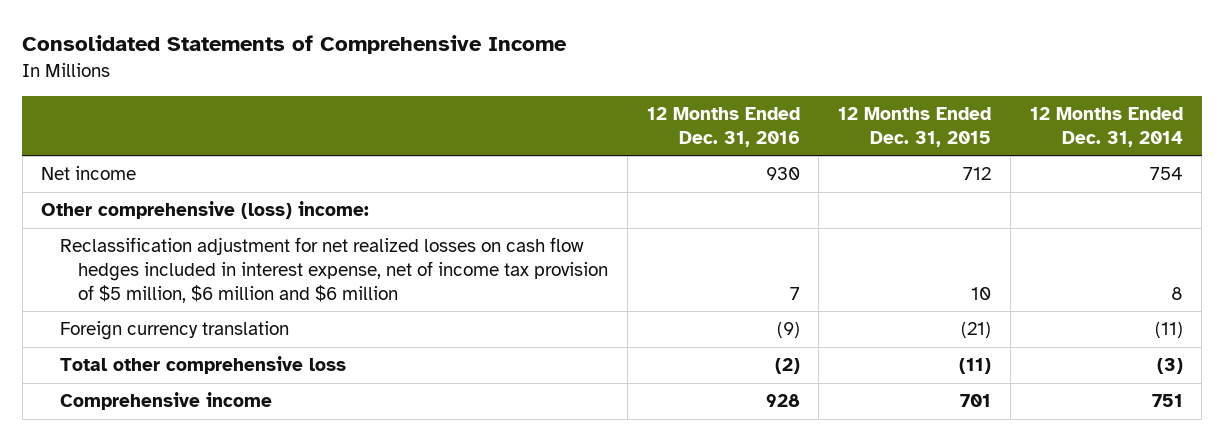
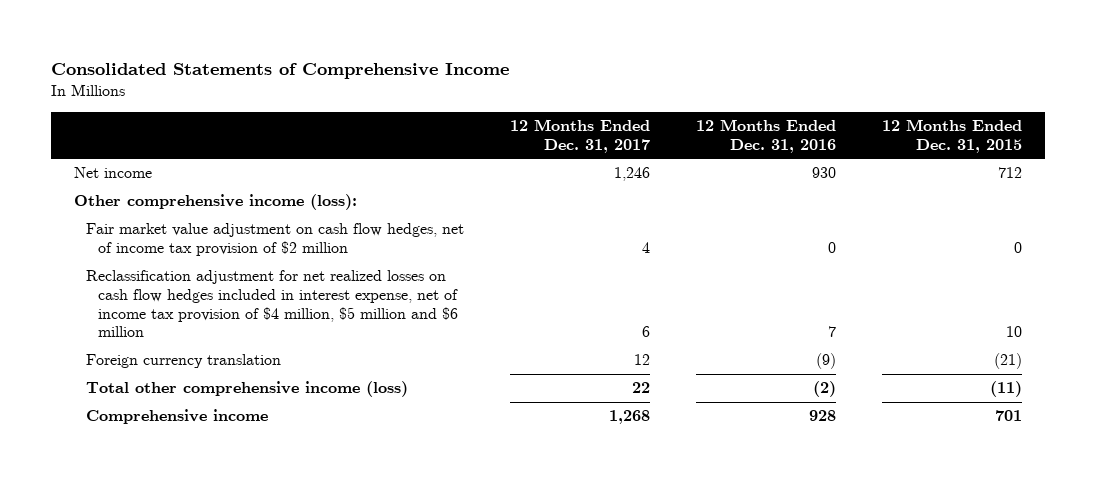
[1029,107,1183,147] 12 Months Ended Dec. 31, 2014 -> none
none -> [510,119,651,153] 12 Months Ended Dec. 31, 2017
[41,201,370,220] Other comprehensive (loss) income: -> [73,194,357,211] Other comprehensive income (loss):
none -> [85,223,464,257] Fair market value adjustment on cash flow hedges, net of income tax provision of $2 million
[59,237,609,303] Reclassification adjustment for net realized losses on cash flow hedges included in interest expense, net of income tax provision of $5 million, $6 million and $6 million -> [85,270,458,338] Reclassification adjustment for net realized losses on cash flow hedges included in interest expense, net of income tax provision of $4 million, $5 million and $6 million
[59,356,346,375] Total other comprehensive loss -> [85,381,408,398] Total other comprehensive income (loss)

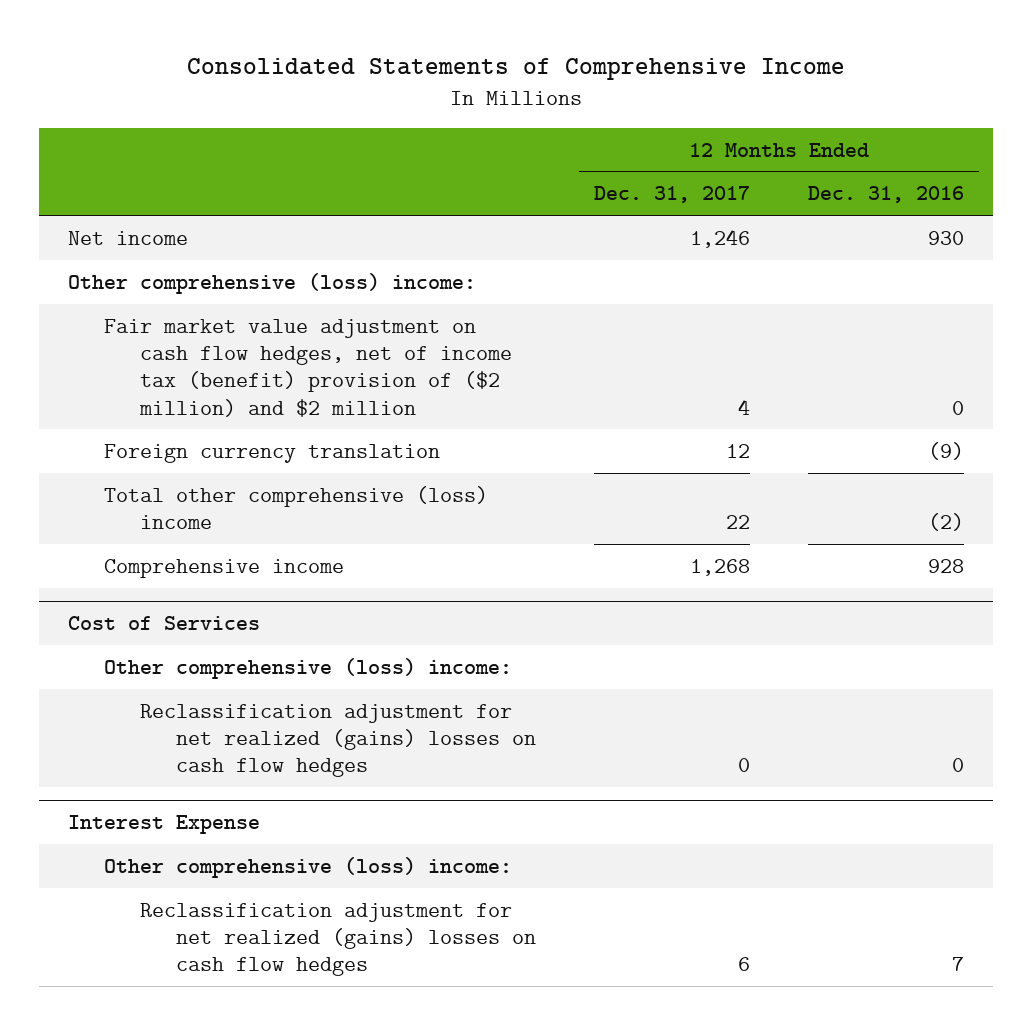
[882,119,1023,153] 12 Months Ended Dec. 31, 2015 -> none
[85,270,458,338] Reclassification adjustment for net realized losses on cash flow hedges included in interest expense, net of income tax provision of $4 million, $5 million and $6 million -> none
[73,194,357,211] Other comprehensive income (loss): -> [67,272,476,294] Other comprehensive (loss) income:
[85,223,464,257] Fair market value adjustment on cash flow hedges, net of income tax provision of $2 million -> [103,318,512,417] Fair market value adjustment on cash flow hedges, net of income tax (benefit) provision of ($2 million) and $2 million
[85,381,408,398] Total other comprehensive income (loss) -> [103,485,488,530] Total other comprehensive (loss) income
none -> [67,616,260,631] Cost of Services
none -> [103,657,512,679] Other comprehensive (loss) income:
none -> [139,703,536,778] Reclassification adjustment for net realized (gains) losses on cash flow hedges
none -> [67,815,260,835] Interest Expense
none -> [103,856,512,878] Other comprehensive (loss) income:
none -> [139,902,536,977] Reclassification adjustment for net realized (gains) losses on cash flow hedges

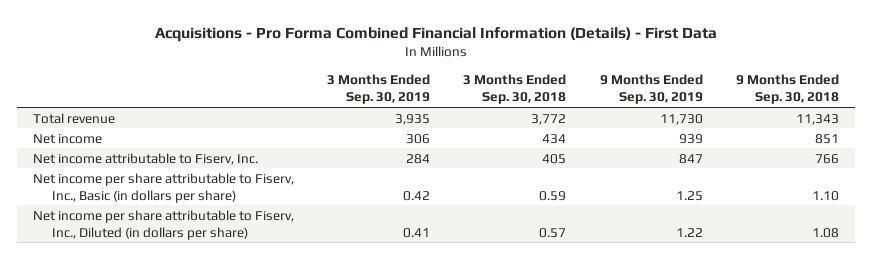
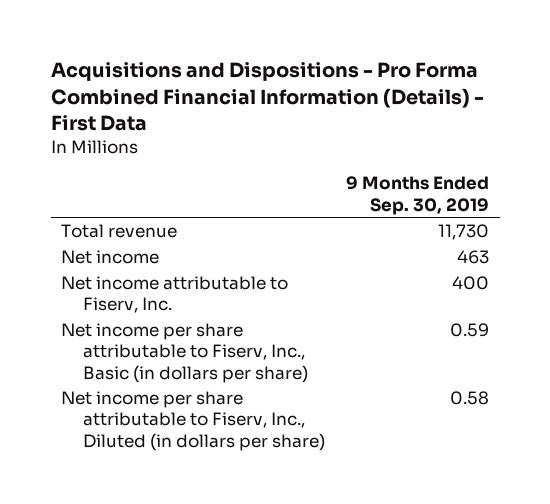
[154,26,717,42] Acquisitions - Pro Forma Combined Financial Information (Details) - First Data -> [50,62,484,132] Acquisitions and Dispositions - Pro Forma Combined Financial Information (Details) - First Data
[327,74,431,105] 3 Months Ended Sep. 30, 2019 -> none
[463,74,567,105] 3 Months Ended Sep. 30, 2018 -> none
[735,74,839,105] 9 Months Ended Sep. 30, 2018 -> none
[678,133,703,144] 939 -> [456,250,489,265] 463
[678,153,703,164] 847 -> [451,276,489,291] 400
[675,190,703,201] 1.25 -> [449,323,489,338] 0.59
[675,227,703,237] 1.22 -> [449,391,489,406] 0.58

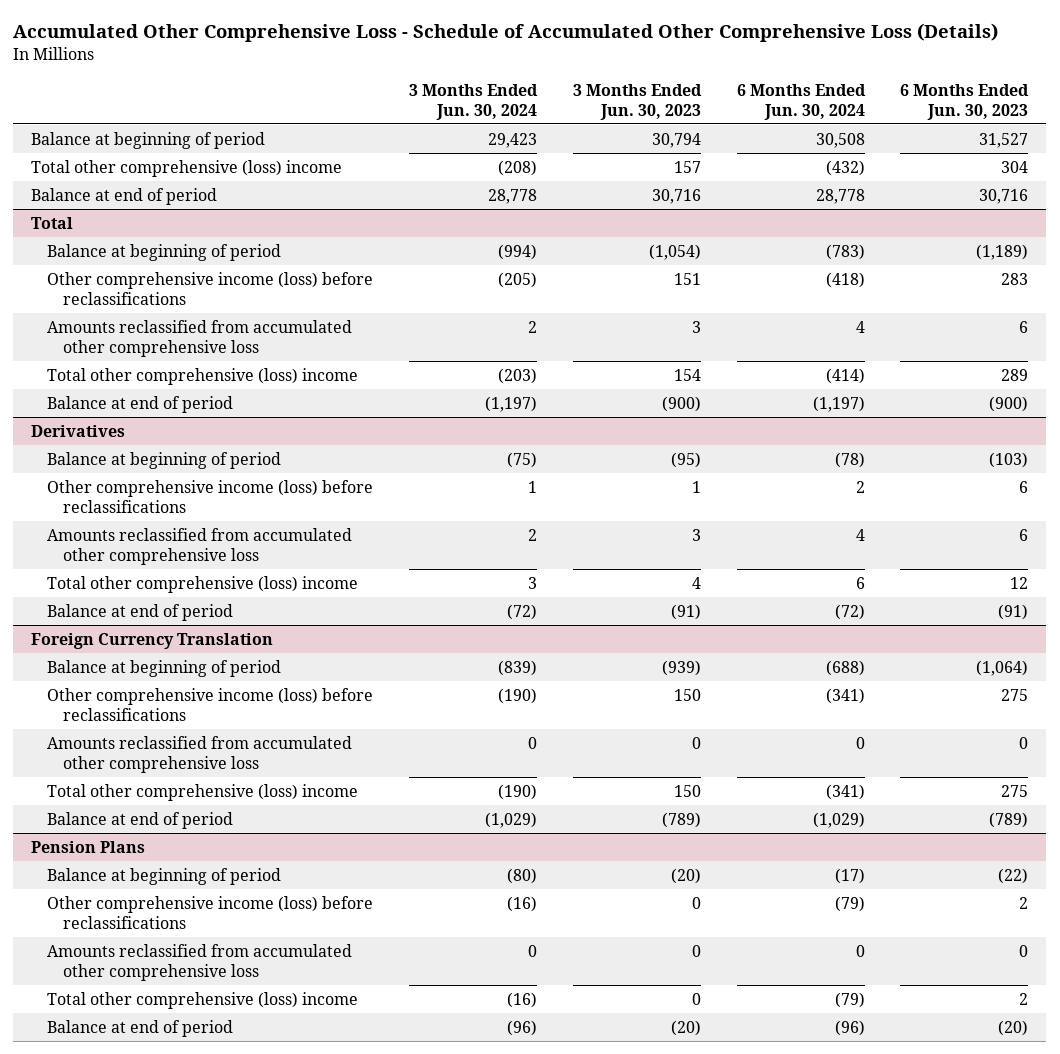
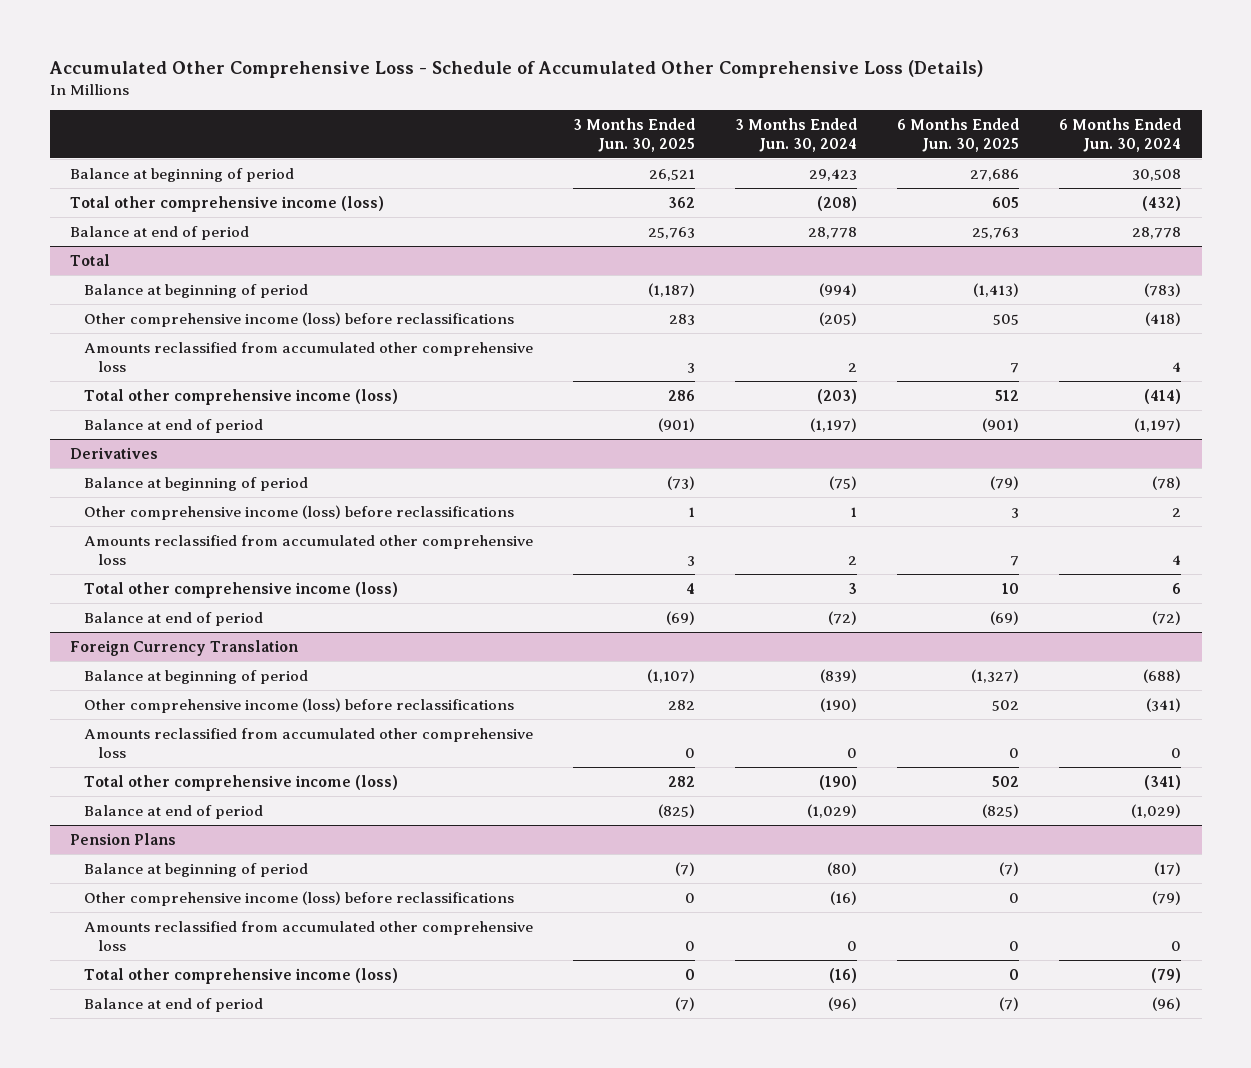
[572,83,702,120] 3 Months Ended Jun. 30, 2023 -> none
[900,83,1030,120] 6 Months Ended Jun. 30, 2023 -> none
none -> [573,117,696,152] 3 Months Ended Jun. 30, 2025
none -> [897,117,1020,152] 6 Months Ended Jun. 30, 2025
[31,159,343,177] Total other comprehensive (loss) income -> [69,195,384,212] Total other comprehensive income (loss)
[47,367,359,385] Total other comprehensive (loss) income -> [83,388,398,405] Total other comprehensive income (loss)
[47,575,359,593] Total other comprehensive (loss) income -> [83,581,398,598] Total other comprehensive income (loss)
[47,783,359,801] Total other comprehensive (loss) income -> [83,774,398,791] Total other comprehensive income (loss)
[47,991,359,1009] Total other comprehensive (loss) income -> [83,967,398,984] Total other comprehensive income (loss)

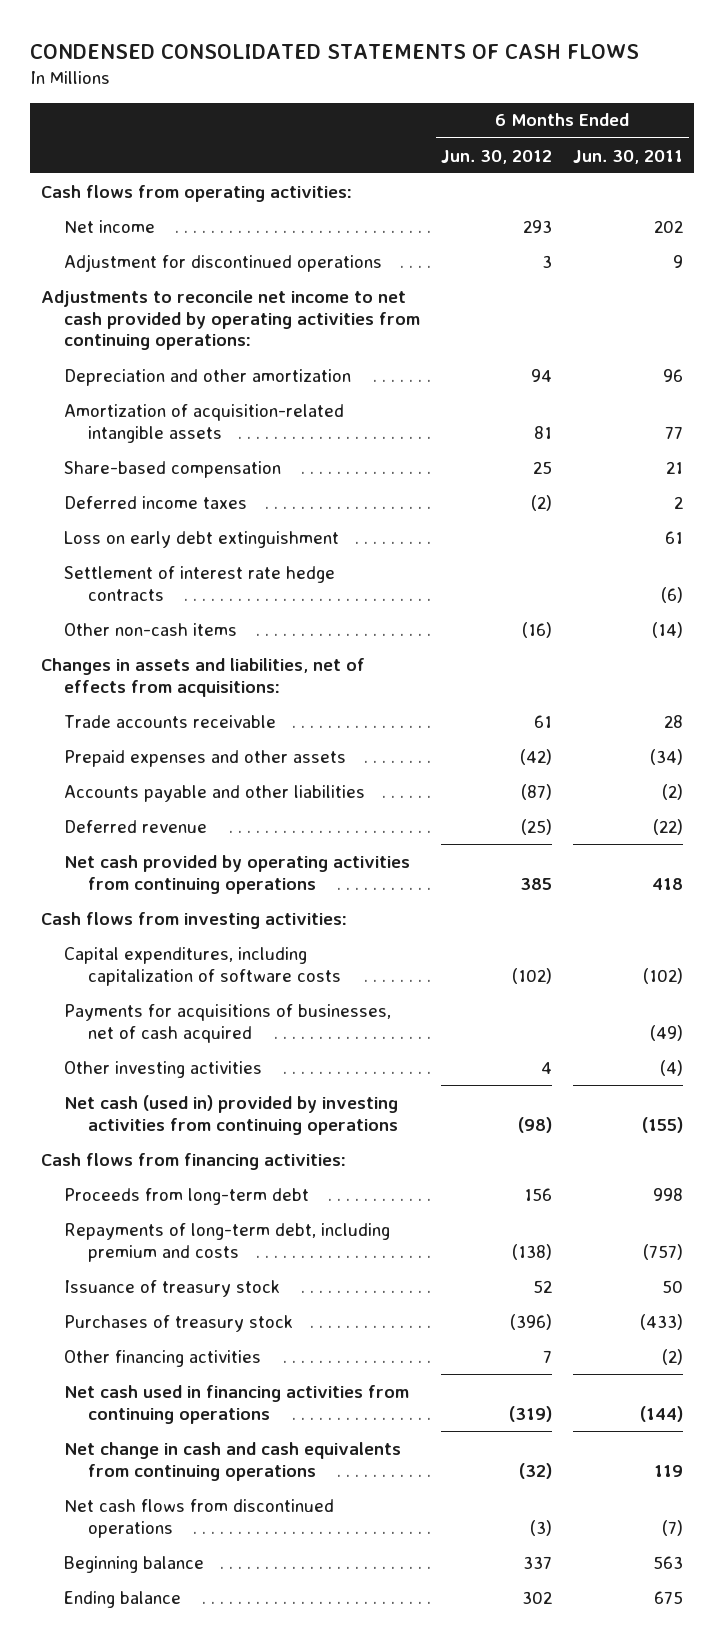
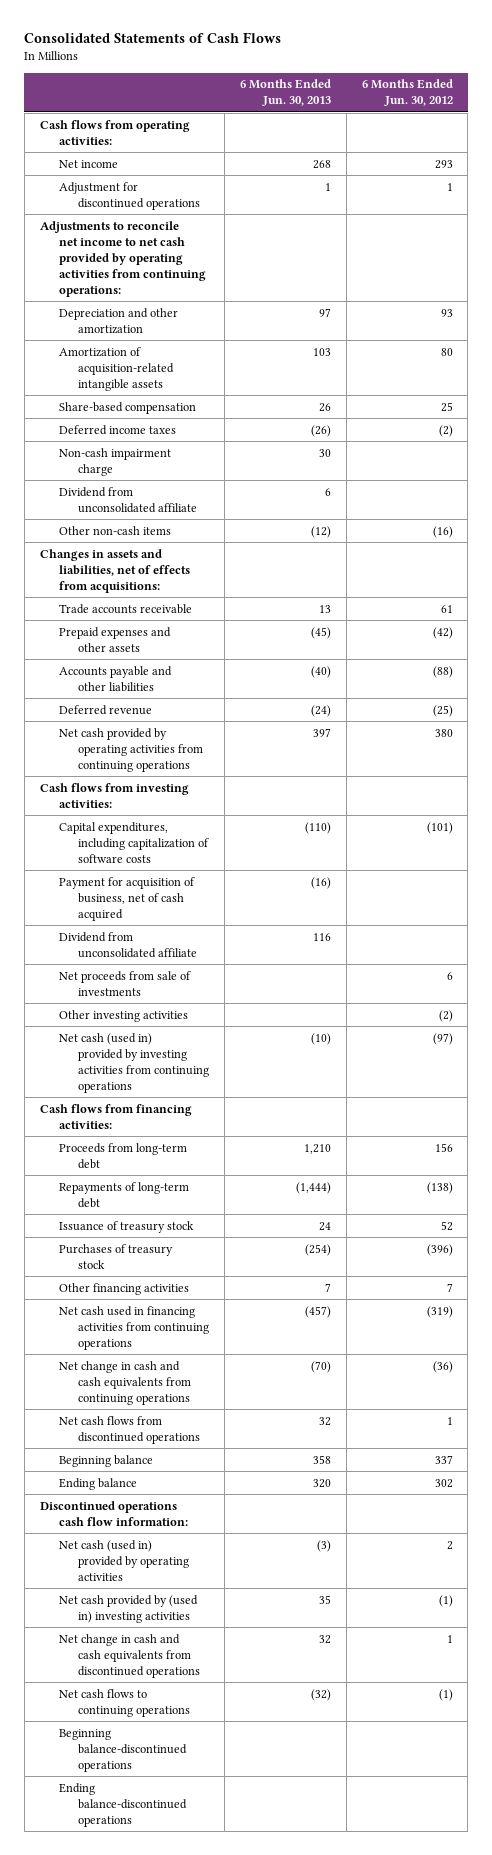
[29,43,639,59] CONDENSED CONSOLIDATED STATEMENTS OF CASH FLOWS -> [24,32,282,44] Consolidated Statements of Cash Flows
[573,149,684,164] Jun. 30, 2011 -> none
none -> [239,79,331,107] 6 Months Ended Jun. 30, 2013
[542,254,553,268] 3 -> [446,182,453,191] 1
[531,368,553,382] 94 -> [440,308,453,317] 93
[534,425,553,439] 81 -> [440,347,453,356] 80
[64,530,340,548] Loss on early debt extinguishment -> none
[64,565,336,601] Settlement of interest rate hedge contracts -> none
none -> [58,447,171,476] Non-cash impairment charge
none -> [58,486,197,513] Dividend from unconsolidated affiliate
[521,783,553,800] (87) -> [432,665,453,678] (88)
[520,877,553,890] 385 -> [434,728,453,737] 380
[512,967,553,984] (102) -> [426,821,453,834] (101)
[64,1003,392,1043] Payments for acquisitions of businesses, net of cash acquired -> [58,876,195,921] Payment for acquisition of business, net of cash acquired
none -> [58,931,197,958] Dividend from unconsolidated affiliate
none -> [58,970,191,996] Net proceeds from sale of investments
[541,1061,553,1074] 4 -> [438,1009,453,1022] (2)
[518,1116,553,1133] (98) -> [432,1032,453,1045] (97)
[64,1222,391,1262] Repayments of long-term debt, including premium and costs -> [58,1181,189,1208] Repayments of long-term debt
[519,1462,553,1479] (32) -> [432,1360,453,1373] (36)
[530,1519,553,1536] (3) -> [446,1416,453,1425] 1
none -> [39,1500,188,1526] Discontinued operations cash flow information:
none -> [58,1539,189,1581] Net cash (used in) provided by operating activities
none -> [58,1594,198,1623] Net cash provided by (used in) investing activities
none -> [58,1633,200,1678] Net change in cash and cash equivalents from discontinued operations
none -> [58,1688,190,1717] Net cash flows to continuing operations
none -> [58,1728,187,1772] Beginning balance-discontinued operations
none -> [58,1782,187,1827] Ending balance-discontinued operations

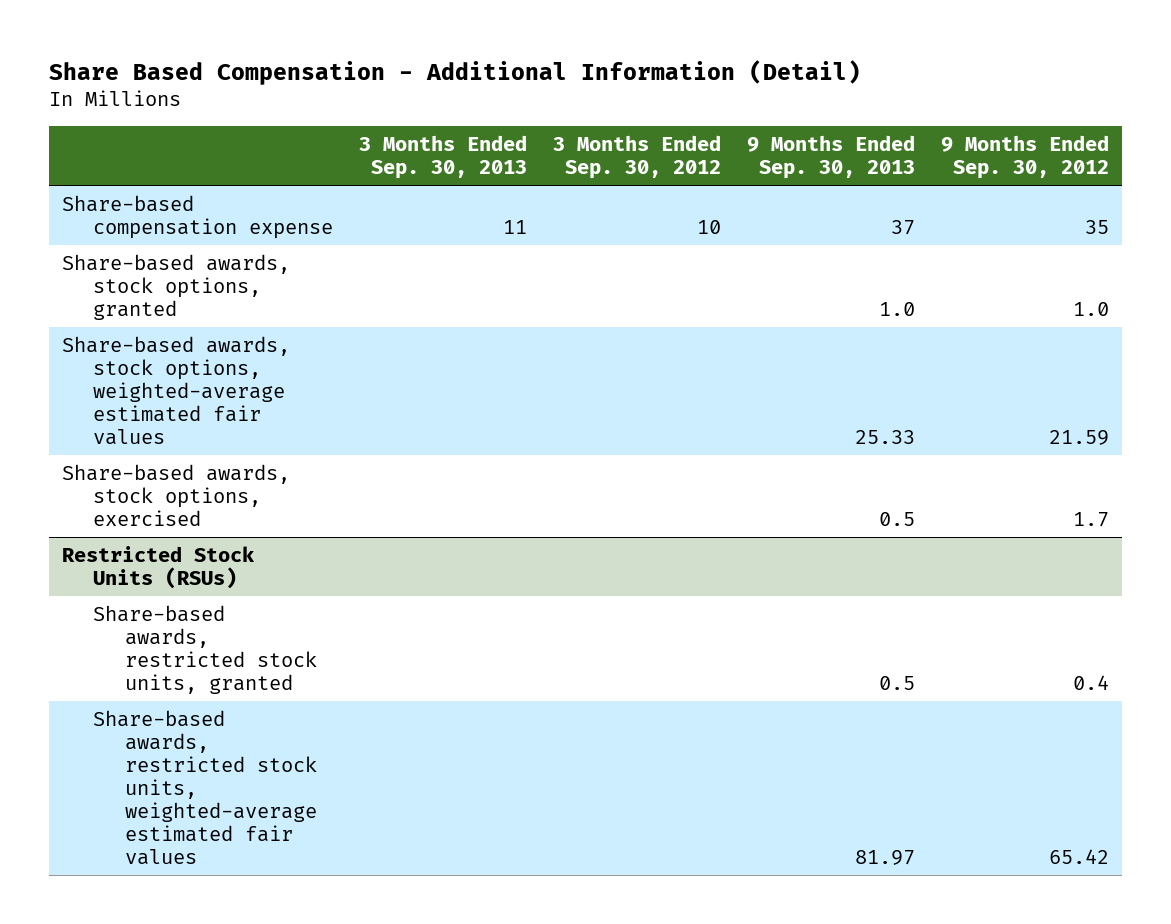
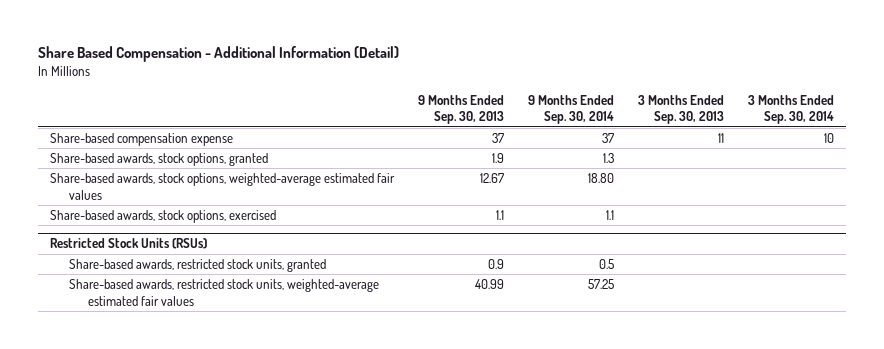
[553,134,722,179] 3 Months Ended Sep. 30, 2012 -> none
[941,134,1110,179] 9 Months Ended Sep. 30, 2012 -> none
none -> [528,94,615,125] 9 Months Ended Sep. 30, 2014
none -> [748,94,835,125] 3 Months Ended Sep. 30, 2014
[879,302,916,317] 1.0 -> [492,152,505,163] 1.9
[855,430,916,445] 25.33 -> [480,172,505,183] 12.67
[879,512,916,527] 0.5 -> [496,209,505,220] 1.1
[879,676,916,691] 0.5 -> [488,258,505,269] 0.9
[855,850,916,866] 81.97 -> [475,278,505,289] 40.99

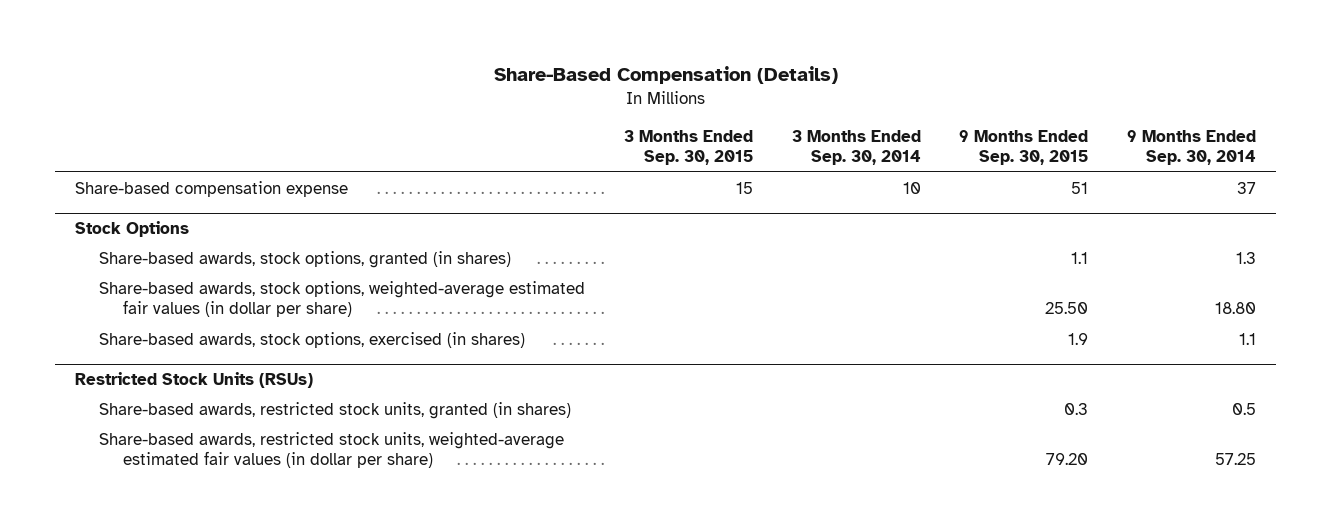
[37,46,399,63] Share Based Compensation - Additional Information (Detail) -> [493,66,838,85] Share-Based Compensation (Details)
[418,94,505,125] 9 Months Ended Sep. 30, 2013 -> none
[638,94,725,125] 3 Months Ended Sep. 30, 2013 -> none
none -> [623,129,753,166] 3 Months Ended Sep. 30, 2015
none -> [959,129,1089,166] 9 Months Ended Sep. 30, 2015
none -> [74,221,189,238] Stock Options
[49,152,268,166] Share-based awards, stock options, granted -> [98,250,511,268] Share-based awards, stock options, granted (in shares)
[49,172,395,200] Share-based awards, stock options, weighted-average estimated fair values -> [98,280,585,318] Share-based awards, stock options, weighted-average estimated fair values (in dollar per share)
[49,209,276,223] Share-based awards, stock options, exercised -> [98,331,525,348] Share-based awards, stock options, exercised (in shares)
[69,258,327,272] Share-based awards, restricted stock units, granted -> [98,401,571,419] Share-based awards, restricted stock units, granted (in shares)
[69,278,380,306] Share-based awards, restricted stock units, weighted-average estimated fair values -> [98,431,564,469] Share-based awards, restricted stock units, weighted-average estimated fair values (in dollar per share)

